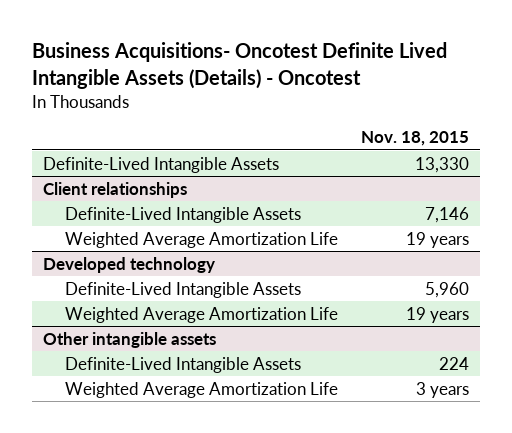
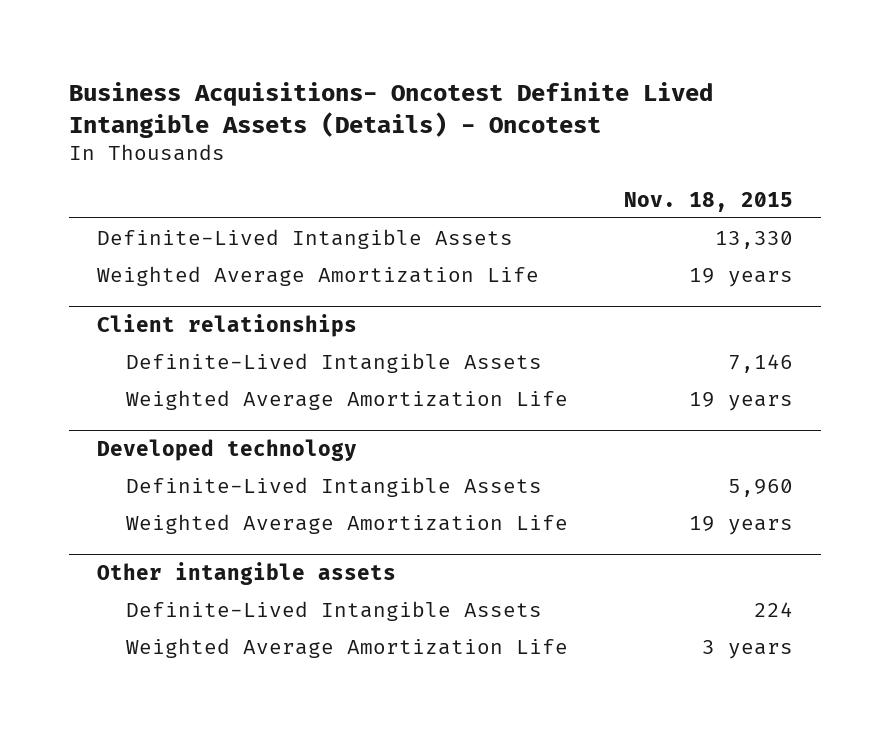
none -> [97,265,540,286] Weighted Average Amortization Life

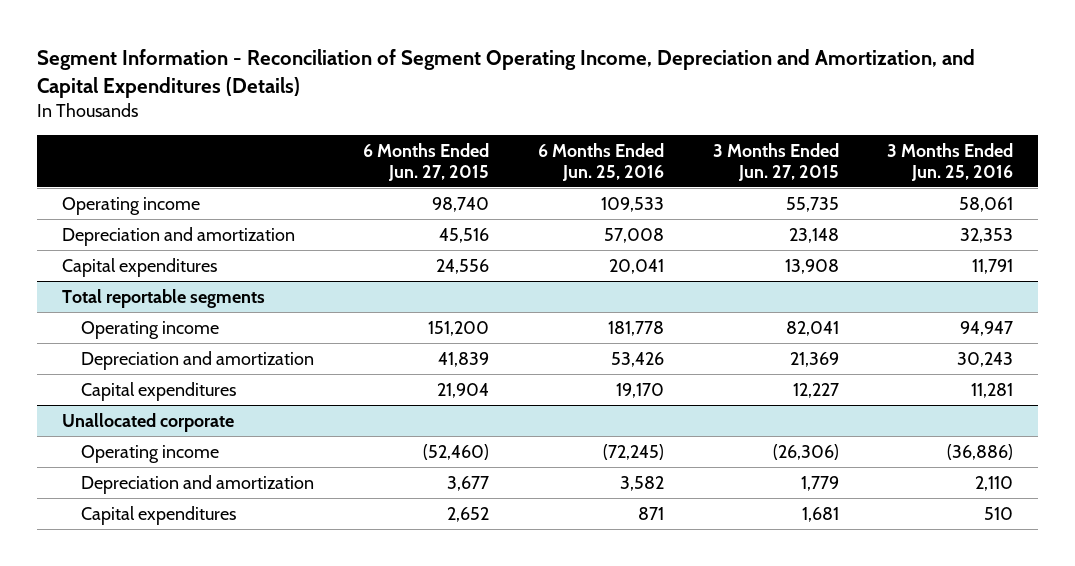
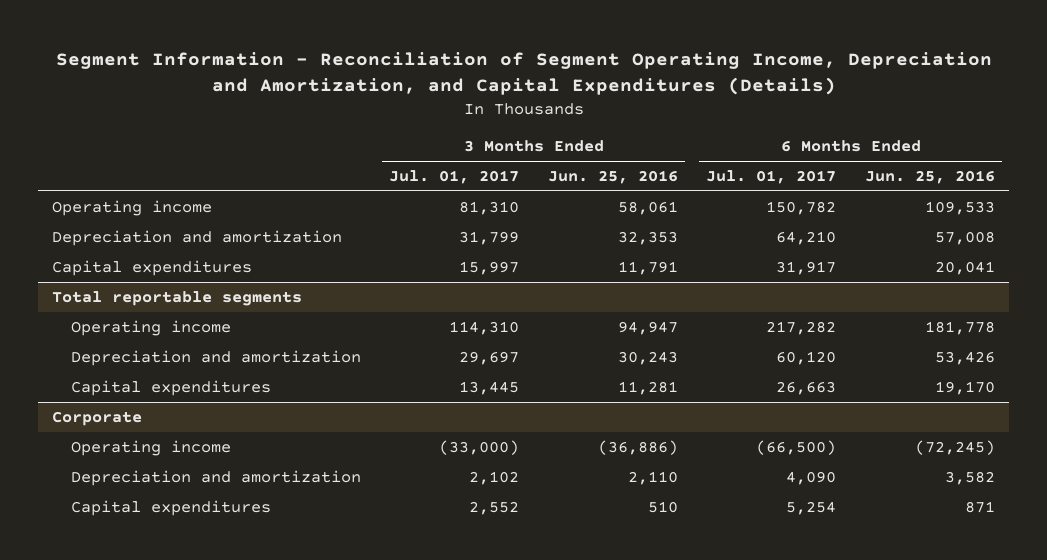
[362,142,489,181] 6 Months Ended Jun. 27, 2015 -> none
[712,142,839,181] 3 Months Ended Jun. 27, 2015 -> none
none -> [389,170,520,185] Jul. 01, 2017
none -> [706,170,837,185] Jul. 01, 2017
[61,412,234,432] Unallocated corporate -> [52,410,143,426] Corporate

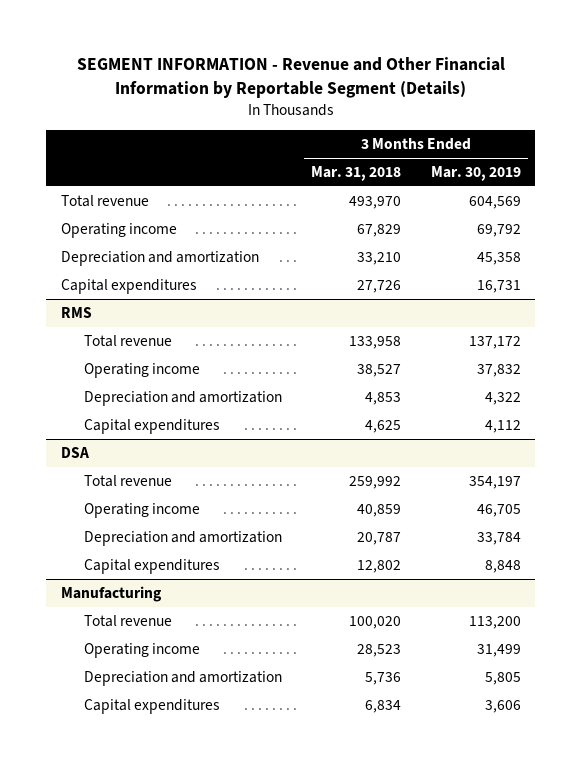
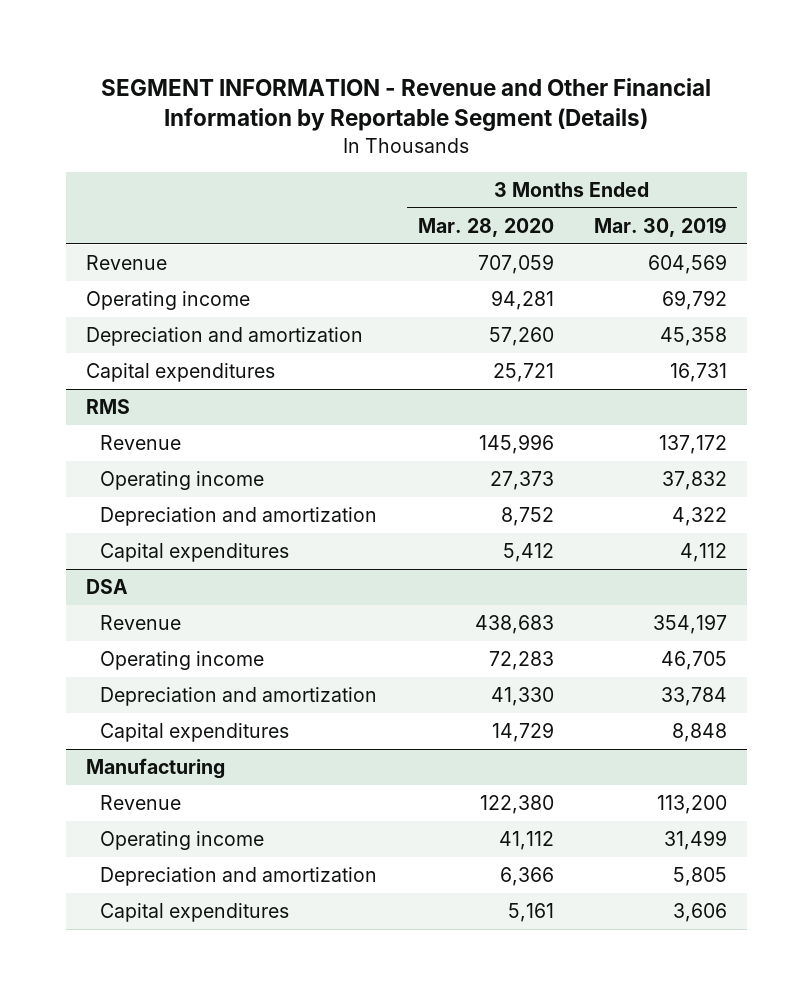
[311,166,402,182] Mar. 31, 2018 -> none
none -> [417,217,554,237] Mar. 28, 2020
[60,194,149,207] Total revenue -> [85,255,167,271] Revenue
[84,334,173,347] Total revenue -> [100,435,182,451] Revenue
[84,474,173,487] Total revenue -> [100,615,182,631] Revenue
[84,614,173,627] Total revenue -> [100,795,182,811] Revenue

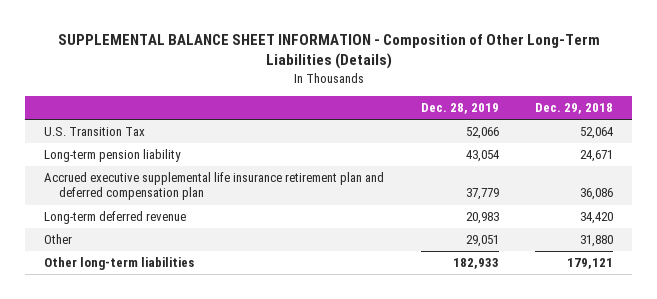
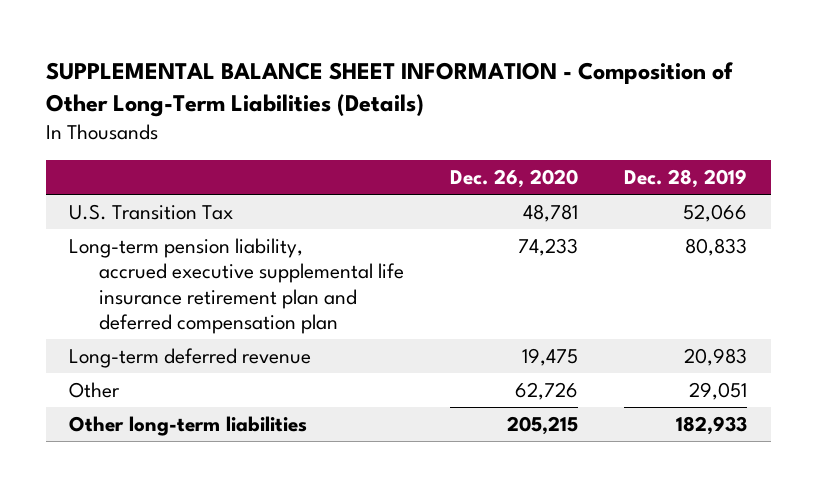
[535,103,614,115] Dec. 29, 2018 -> none
none -> [449,169,578,189] Dec. 26, 2020
[43,172,384,201] Accrued executive supplemental life insurance retirement plan and deferred compensation plan -> none
[43,149,181,163] Long-term pension liability -> [69,238,404,334] Long-term pension liability, accrued executive supplemental life insurance retirement plan and deferred compensation plan
[465,150,500,163] 43,054 -> [685,238,748,257] 80,833

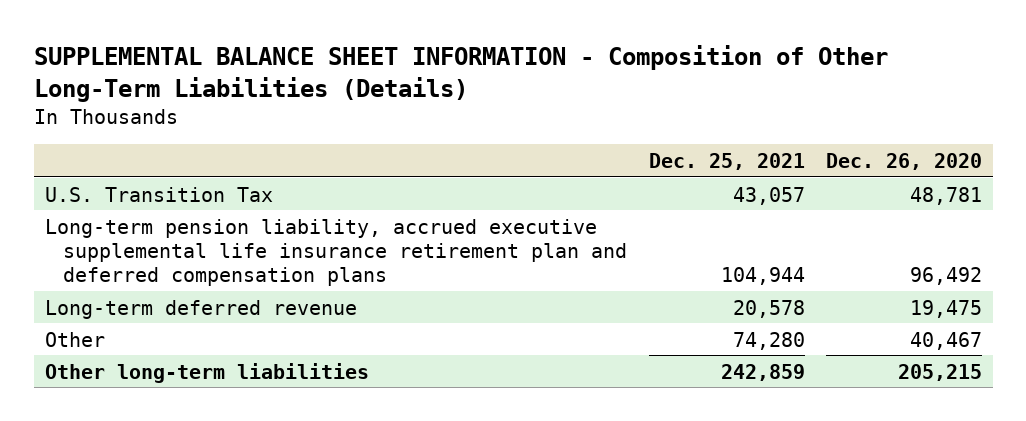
[624,169,748,189] Dec. 28, 2019 -> none
none -> [648,152,805,170] Dec. 25, 2021
[69,238,404,334] Long-term pension liability, accrued executive supplemental life insurance retirement plan and deferred compensation plan -> [44,218,628,286] Long-term pension liability, accrued executive supplemental life insurance retirement plan and deferred compensation plans
[517,238,578,257] 74,233 -> [909,266,982,285] 96,492
[514,382,578,401] 62,726 -> [909,331,982,350] 40,467

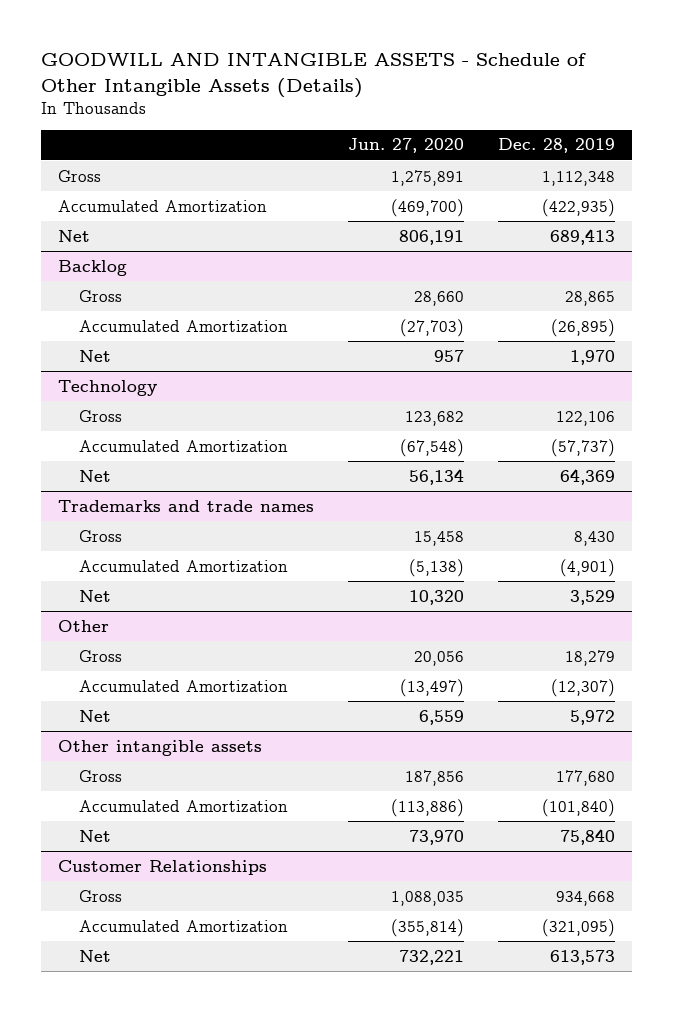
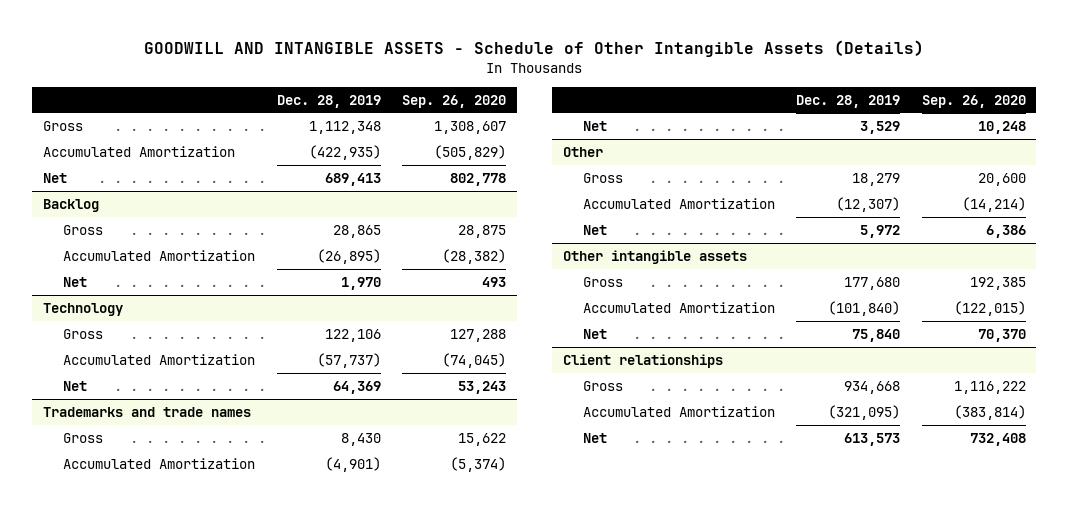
[348,138,465,154] Jun. 27, 2020 -> none
none -> [402,94,507,108] Sep. 26, 2020
[58,859,268,875] Customer Relationships -> [562,353,723,368] Client relationships

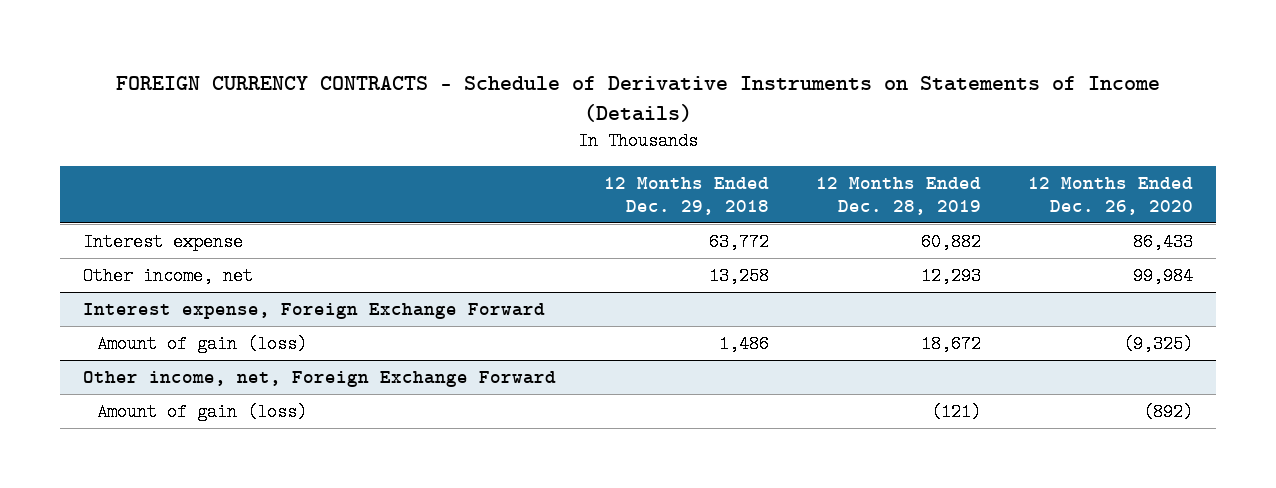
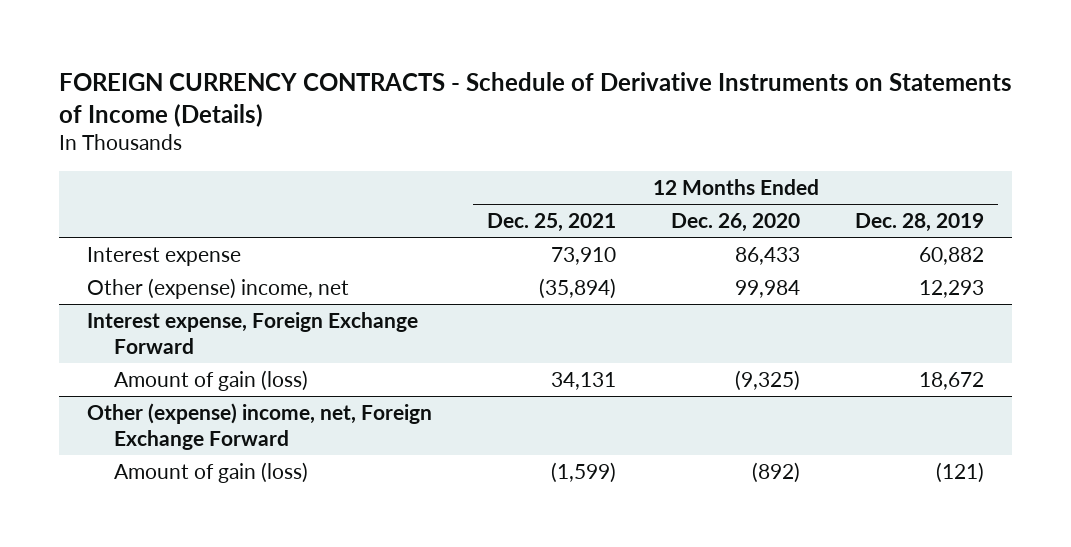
[603,176,769,215] 12 Months Ended Dec. 29, 2018 -> none
none -> [486,213,616,233] Dec. 25, 2021
[83,266,254,285] Other income, net -> [86,277,349,299] Other (expense) income, net
[83,370,557,387] Other income, net, Foreign Exchange Forward -> [86,402,432,450] Other (expense) income, net, Foreign Exchange Forward

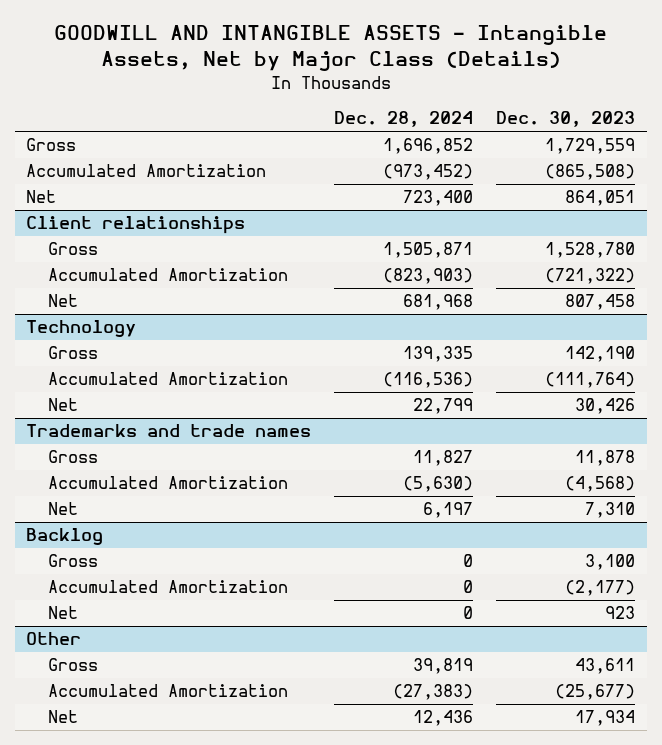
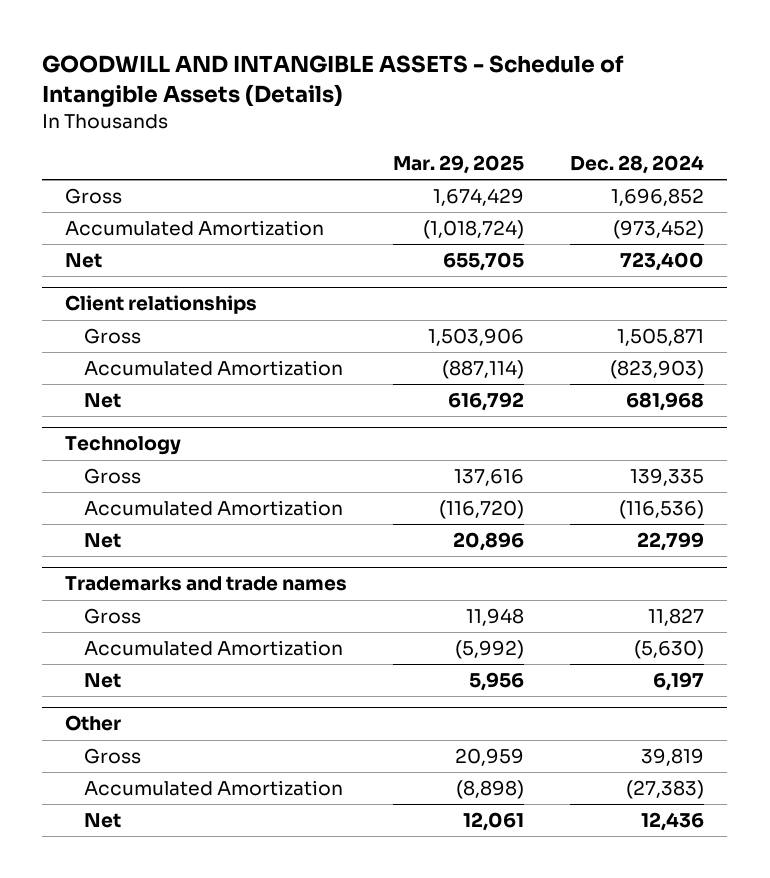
[53,25,607,72] GOODWILL AND INTANGIBLE ASSETS - Intangible Assets, Net by Major Class (Details) -> [42,55,625,107] GOODWILL AND INTANGIBLE ASSETS - Schedule of Intangible Assets (Details)
[496,111,636,128] Dec. 30, 2023 -> none
none -> [393,155,525,175] Mar. 29, 2025
[26,528,104,546] Backlog -> none
[48,554,99,568] Gross -> none
[48,580,289,594] Accumulated Amortization -> none
[48,606,79,620] Net -> none

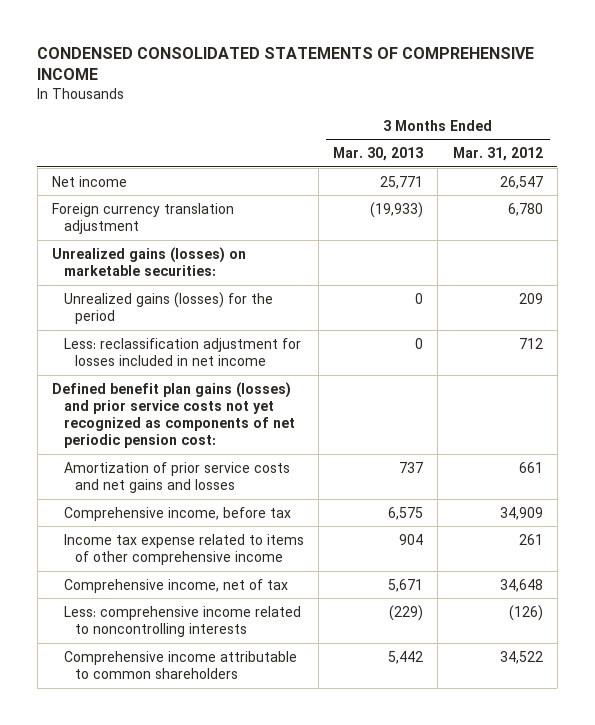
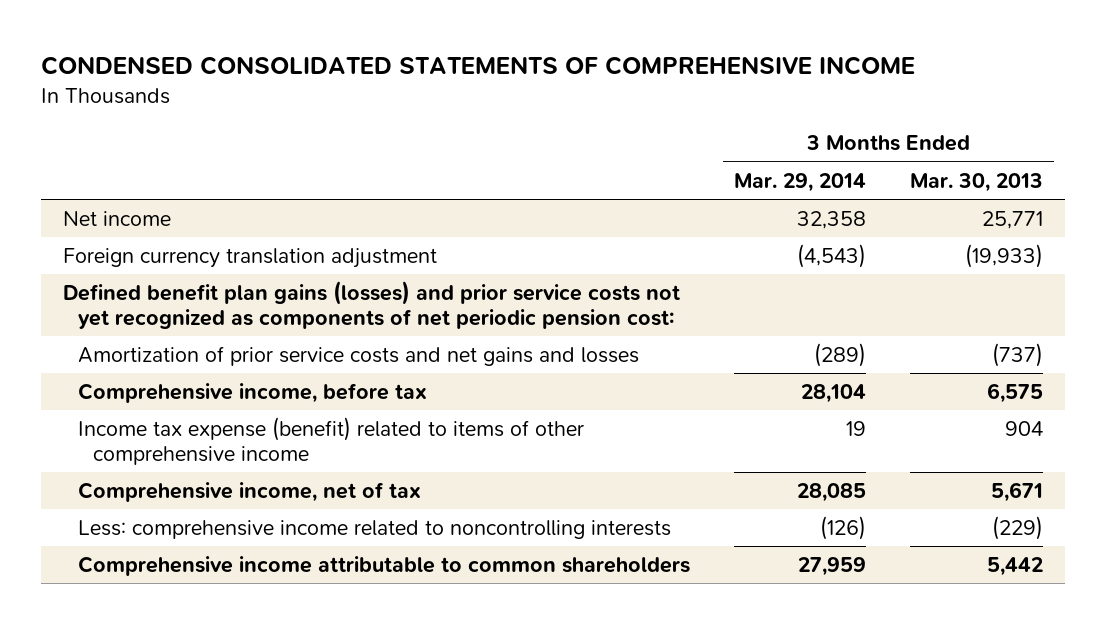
[452,147,543,162] Mar. 31, 2012 -> none
none -> [734,172,867,192] Mar. 29, 2014
[52,246,247,276] Unrealized gains (losses) on marketable securities: -> none
[63,291,273,324] Unrealized gains (losses) for the period -> none
[63,337,301,366] Less: reclassification adjustment for losses included in net income -> none
[399,461,424,473] 737 -> [992,342,1044,367] (737)
[63,533,304,565] Income tax expense related to items of other comprehensive income -> [78,416,585,465] Income tax expense (benefit) related to items of other comprehensive income

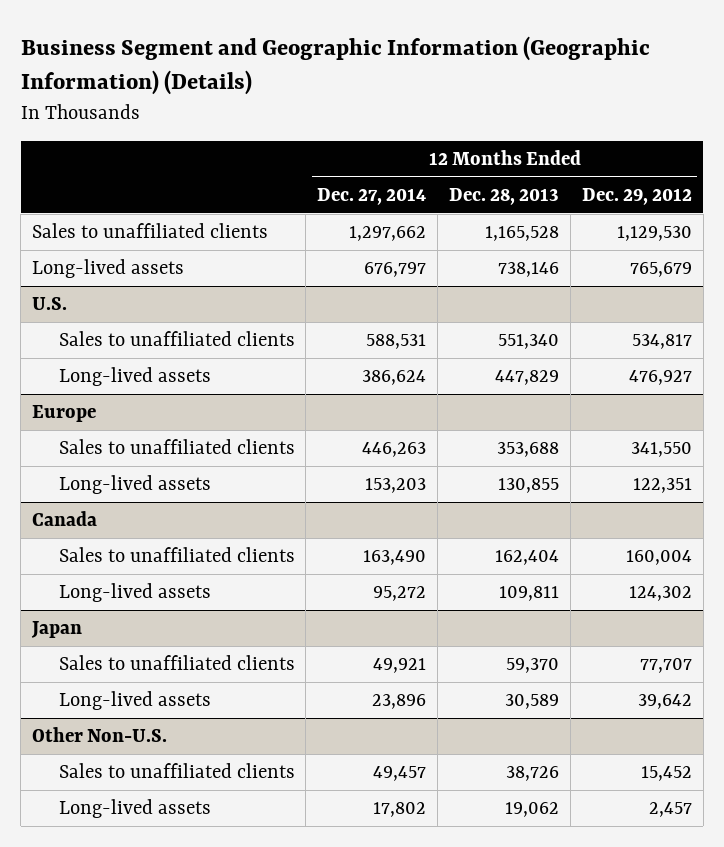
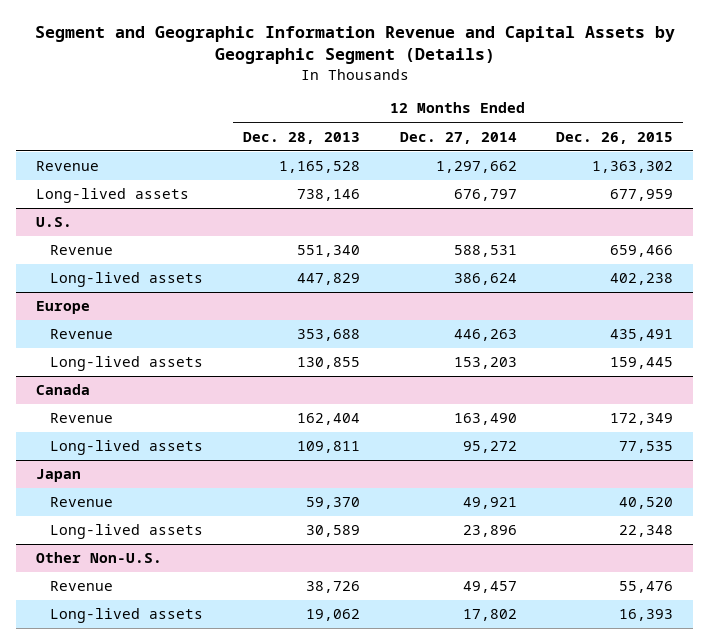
[20,35,650,96] Business Segment and Geographic Information (Geographic Information) (Details) -> [34,26,675,65] Segment and Geographic Information Revenue and Capital Assets by Geographic Segment (Details)
[581,188,692,206] Dec. 29, 2012 -> none
none -> [556,131,674,144] Dec. 26, 2015
[31,223,268,239] Sales to unaffiliated clients -> [35,161,99,172] Revenue
[58,331,295,347] Sales to unaffiliated clients -> [50,245,114,256] Revenue
[58,439,295,455] Sales to unaffiliated clients -> [50,329,114,340] Revenue
[58,547,295,563] Sales to unaffiliated clients -> [50,413,114,424] Revenue
[58,655,295,671] Sales to unaffiliated clients -> [50,497,114,508] Revenue
[58,763,295,779] Sales to unaffiliated clients -> [50,581,114,592] Revenue

